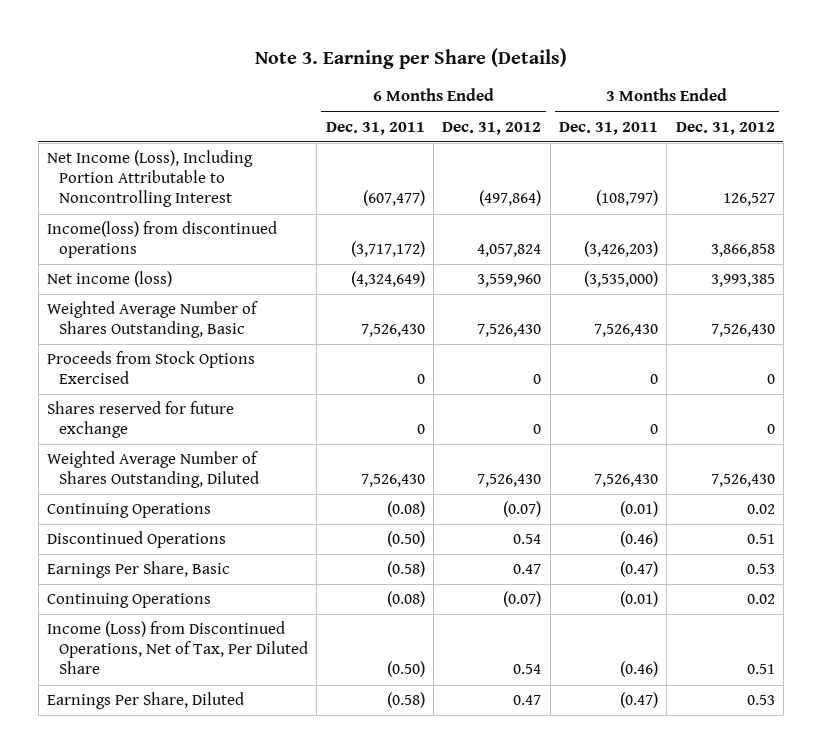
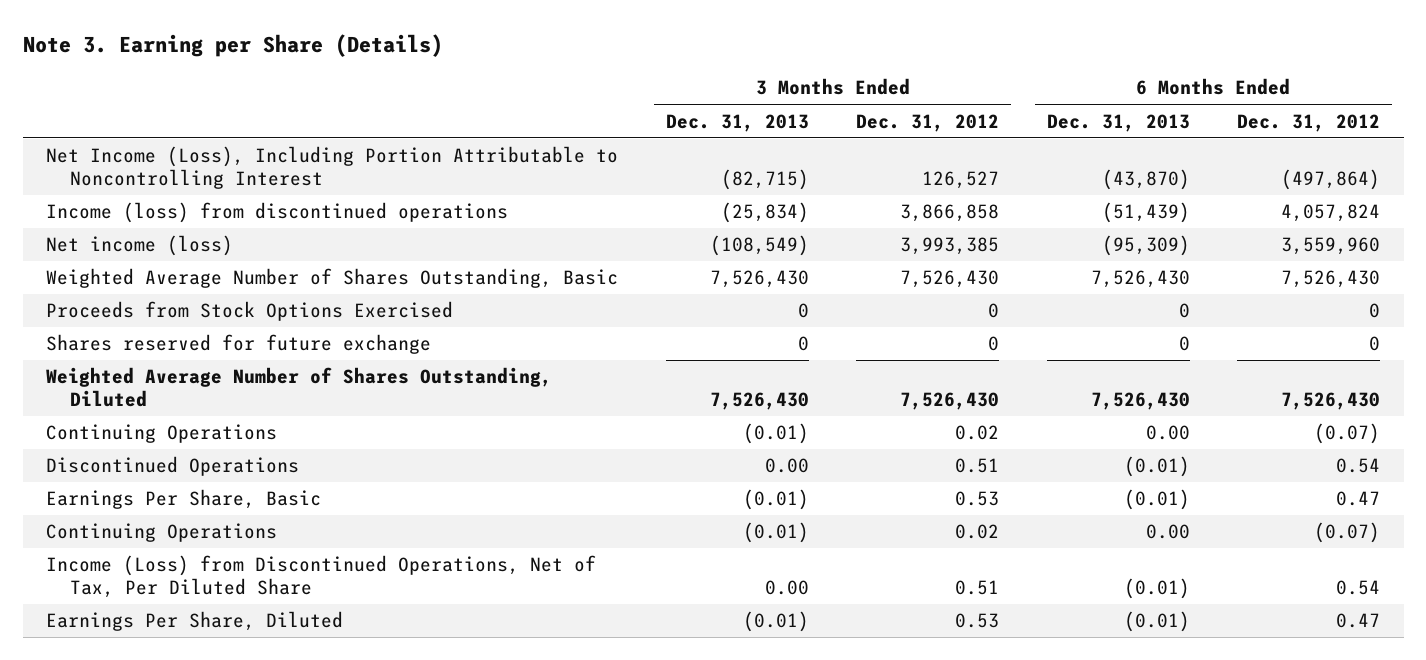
[325,121,425,135] Dec. 31, 2011 -> none
[558,121,658,135] Dec. 31, 2011 -> none
none -> [665,113,809,132] Dec. 31, 2013
none -> [1046,113,1190,132] Dec. 31, 2013
[46,221,277,259] Income(loss) from discontinued operations -> [46,202,509,224] Income (loss) from discontinued operations

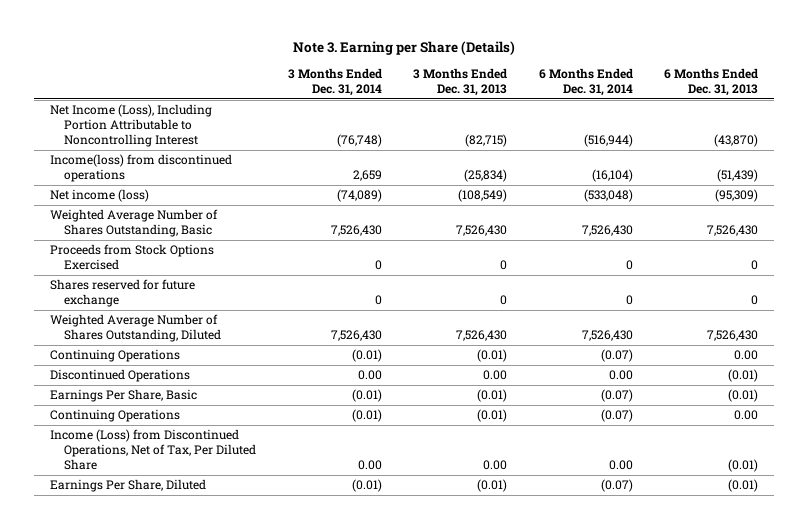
[856,113,1000,132] Dec. 31, 2012 -> none
[1236,113,1380,132] Dec. 31, 2012 -> none
none -> [287,68,382,96] 3 Months Ended Dec. 31, 2014
none -> [538,68,633,96] 6 Months Ended Dec. 31, 2014
[46,202,509,224] Income (loss) from discontinued operations -> [49,154,232,183] Income(loss) from discontinued operations

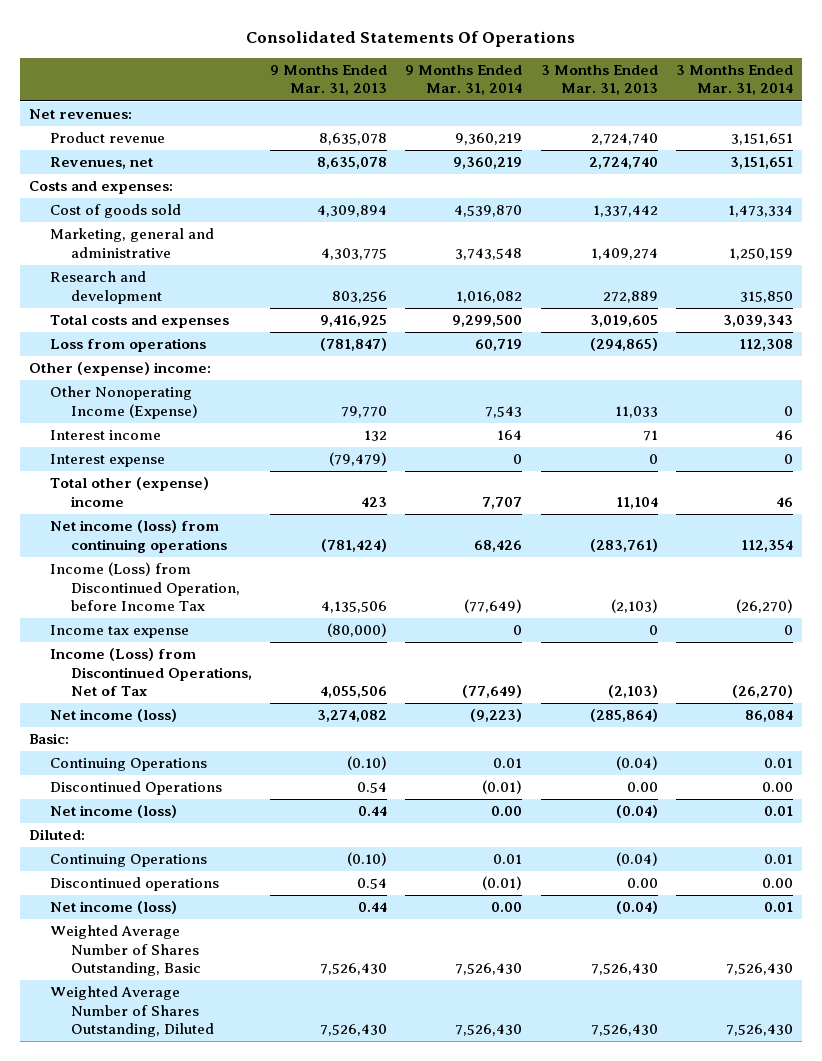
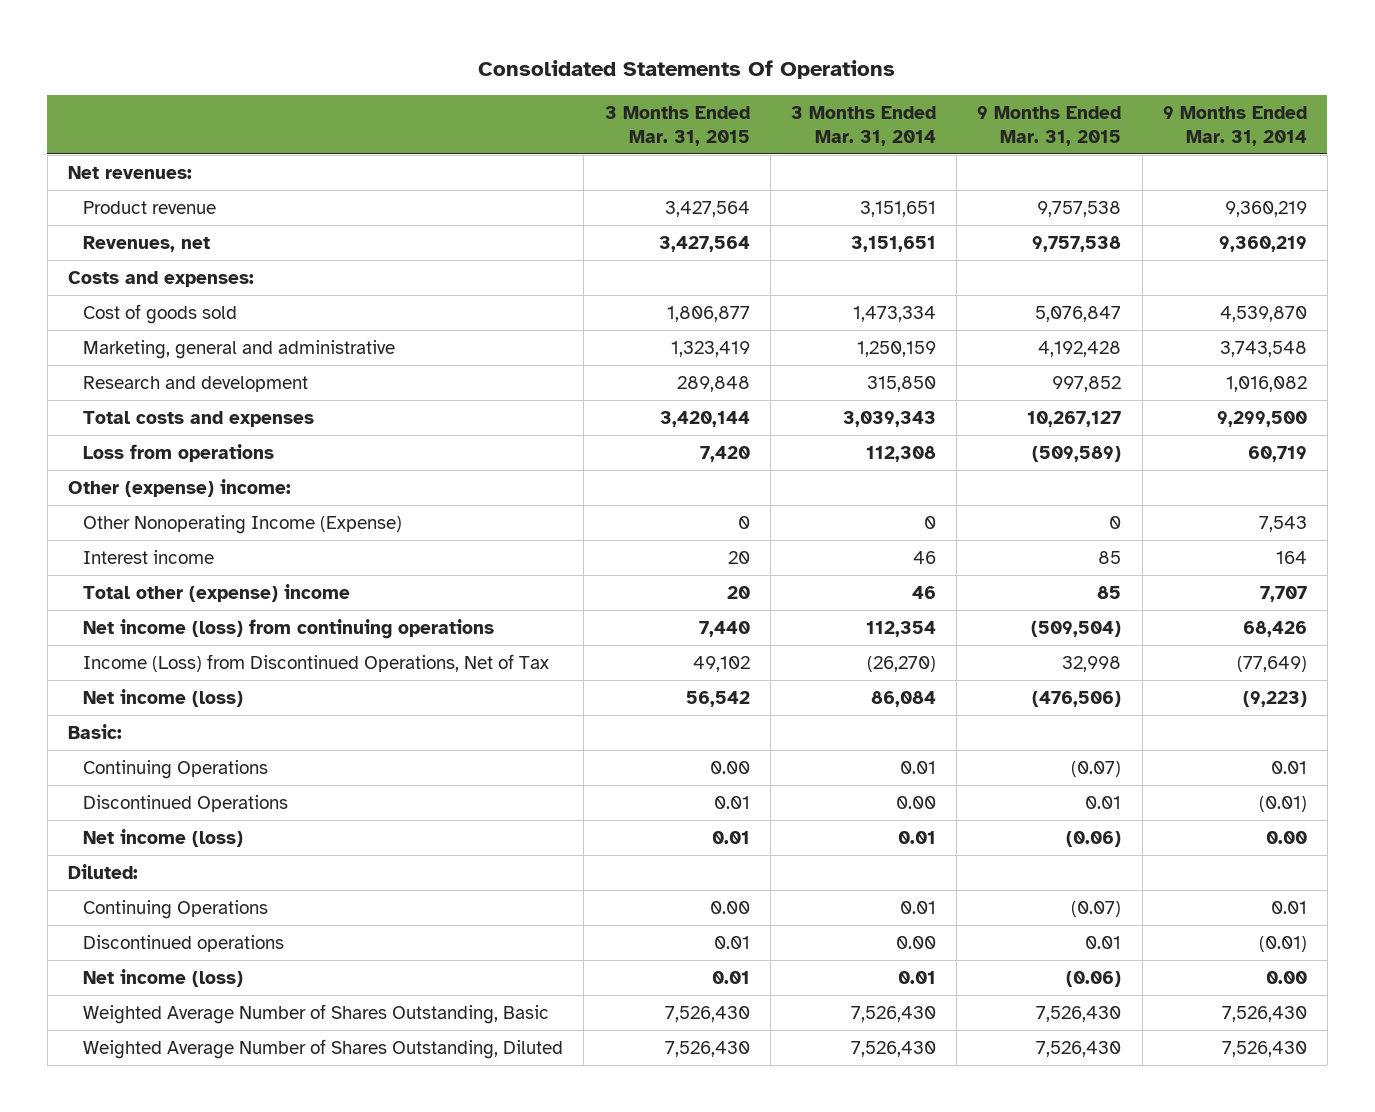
[269,65,387,96] 9 Months Ended Mar. 31, 2013 -> none
[540,65,658,96] 3 Months Ended Mar. 31, 2013 -> none
none -> [604,105,750,146] 3 Months Ended Mar. 31, 2015
none -> [977,105,1122,146] 9 Months Ended Mar. 31, 2015
[49,454,165,468] Interest expense -> none
[49,562,240,611] Income (Loss) from Discontinued Operation, before Income Tax -> none
[49,625,189,639] Income tax expense -> none

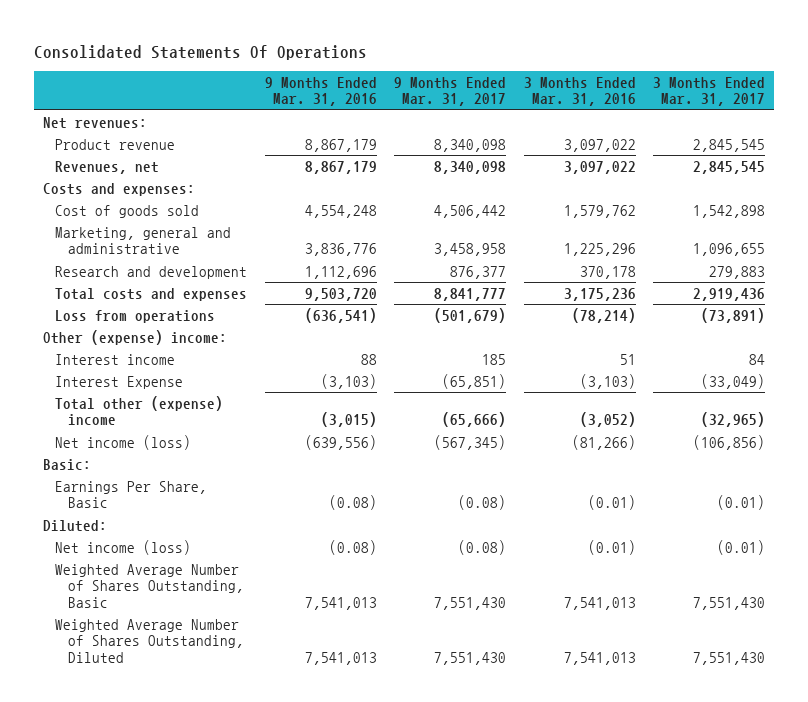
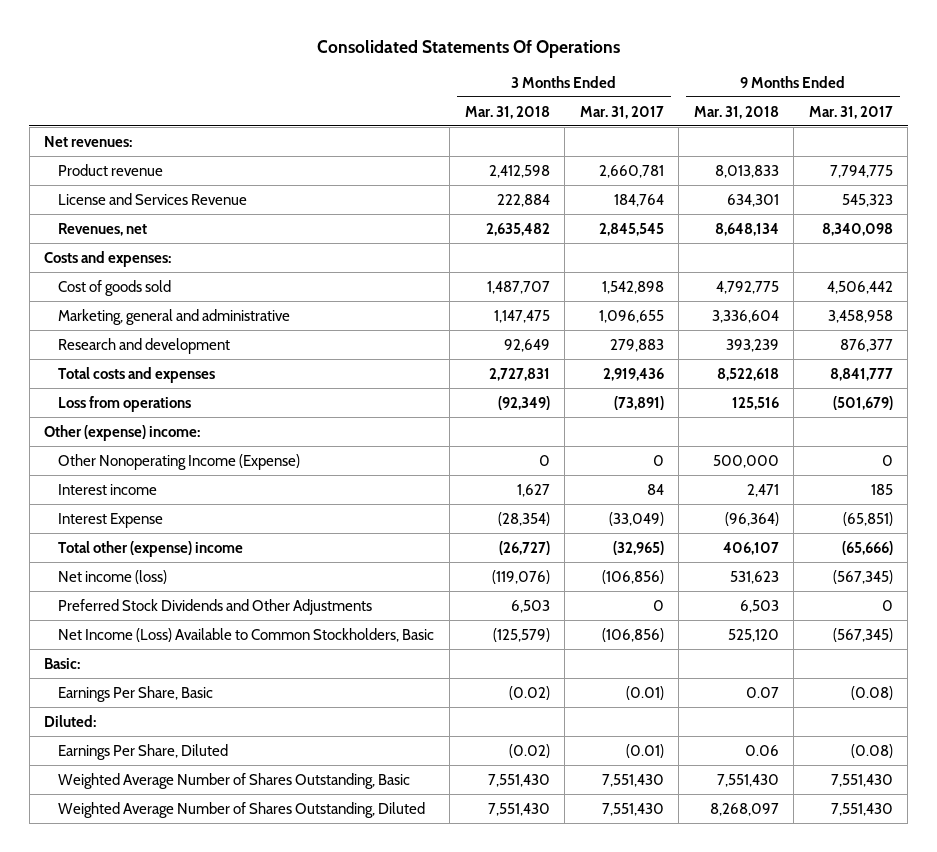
[264,76,377,107] 9 Months Ended Mar. 31, 2016 -> none
[523,76,636,107] 3 Months Ended Mar. 31, 2016 -> none
none -> [464,105,550,119] Mar. 31, 2018
none -> [693,105,779,119] Mar. 31, 2018
[434,138,507,152] 8,340,098 -> [829,164,893,178] 7,794,775
[692,138,765,152] 2,845,545 -> [598,164,664,178] 2,660,781
none -> [58,192,248,205] License and Services Revenue
none -> [58,453,301,470] Other Nonoperating Income (Expense)
none -> [58,598,373,615] Preferred Stock Dividends and Other Adjustments
none -> [58,627,435,642] Net Income (Loss) Available to Common Stockholders, Basic
[55,539,192,555] Net income (loss) -> [58,743,229,760] Earnings Per Share, Diluted

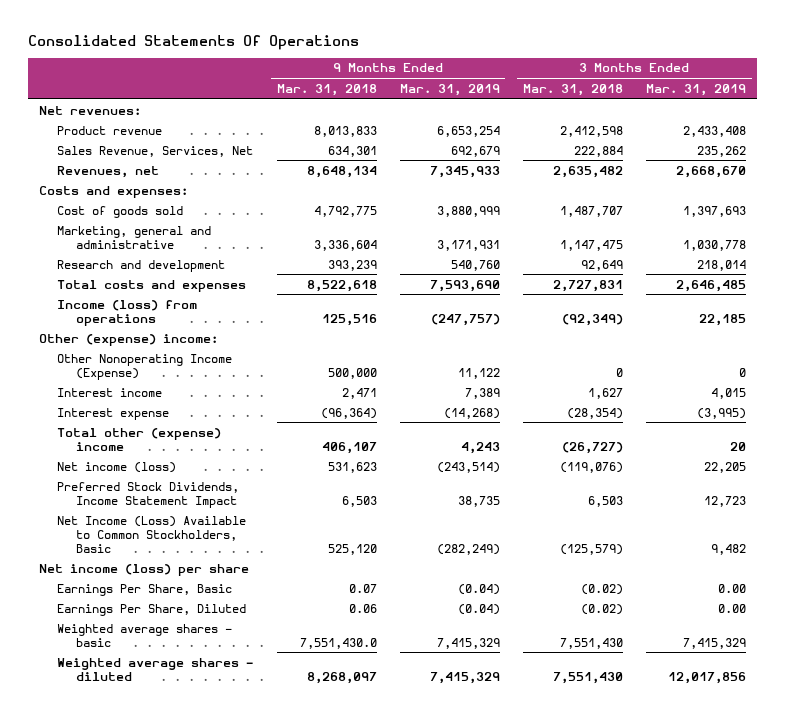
[579,105,664,119] Mar. 31, 2017 -> none
[808,105,893,119] Mar. 31, 2017 -> none
none -> [399,83,500,96] Mar. 31, 2019
none -> [645,83,746,96] Mar. 31, 2019
[58,192,248,205] License and Services Revenue -> [57,145,254,157] Sales Revenue, Services, Net
[58,395,192,412] Loss from operations -> [57,299,198,326] Income (loss) from operations
[58,512,164,528] Interest Expense -> [57,407,170,420] Interest expense
[58,598,373,615] Preferred Stock Dividends and Other Adjustments -> [57,481,240,508] Preferred Stock Dividends, Income Statement Impact
[44,657,81,669] Basic: -> none
none -> [39,563,250,576] Net income (loss) per share
[44,714,97,727] Diluted: -> none
[58,772,411,789] Weighted Average Number of Shares Outstanding, Basic -> [57,623,233,647] Weighted average shares - basic
[716,773,779,787] 7,551,430 -> [299,637,377,649] 7,551,430.0
[58,801,426,818] Weighted Average Number of Shares Outstanding, Diluted -> [57,657,254,681] Weighted average shares - diluted

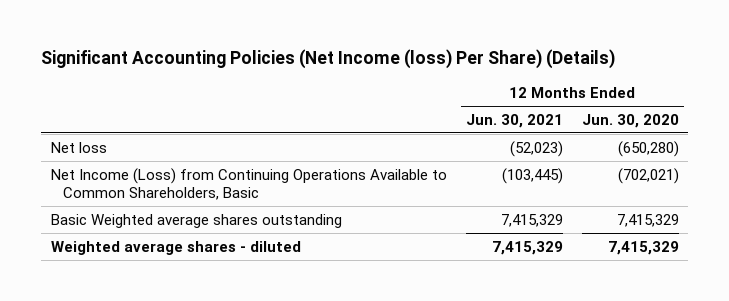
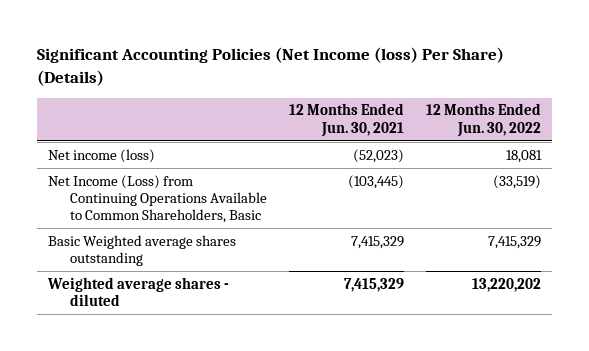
[581,113,679,128] Jun. 30, 2020 -> none
none -> [426,103,542,137] 12 Months Ended Jun. 30, 2022
[50,141,107,153] Net loss -> [48,148,156,163] Net income (loss)

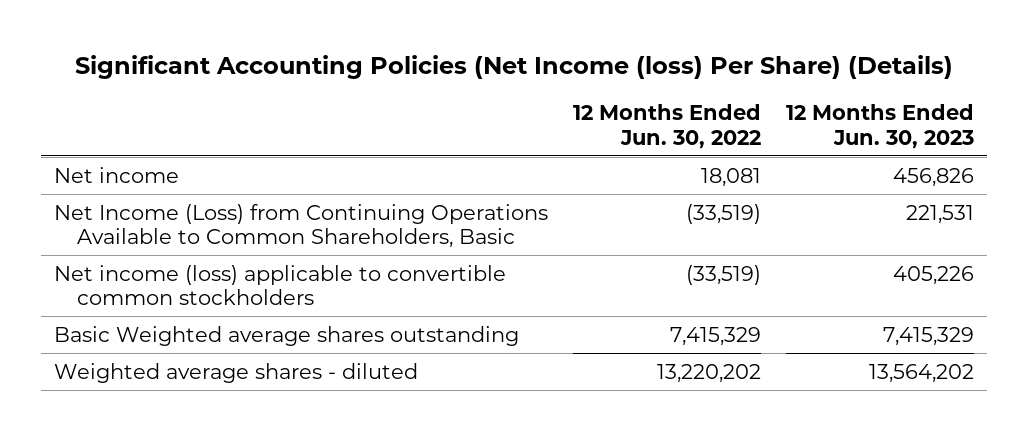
[289,103,405,137] 12 Months Ended Jun. 30, 2021 -> none
none -> [786,104,975,149] 12 Months Ended Jun. 30, 2023
[48,148,156,163] Net income (loss) -> [53,166,179,183] Net income
none -> [53,264,506,306] Net income (loss) applicable to convertible common stockholders

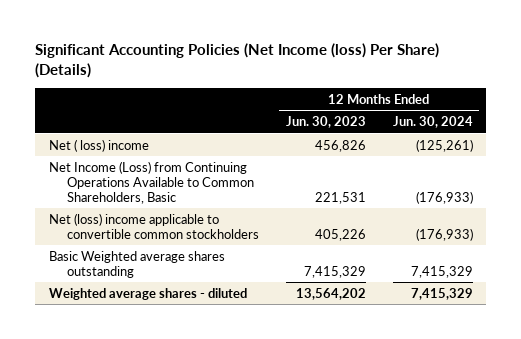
[572,104,761,149] 12 Months Ended Jun. 30, 2022 -> none
none -> [392,116,473,129] Jun. 30, 2024
[53,166,179,183] Net income -> [48,138,149,152] Net ( loss) income
[53,264,506,306] Net income (loss) applicable to convertible common stockholders -> [48,212,259,239] Net (loss) income applicable to convertible common stockholders

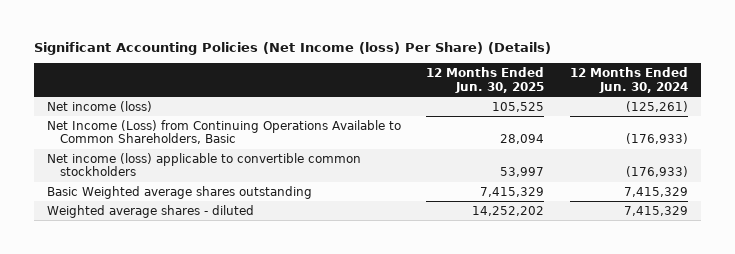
[285,116,366,129] Jun. 30, 2023 -> none
none -> [426,67,545,93] 12 Months Ended Jun. 30, 2025
[48,138,149,152] Net ( loss) income -> [46,100,152,112] Net income (loss)
[48,212,259,239] Net (loss) income applicable to convertible common stockholders -> [46,152,361,177] Net income (loss) applicable to convertible common stockholders

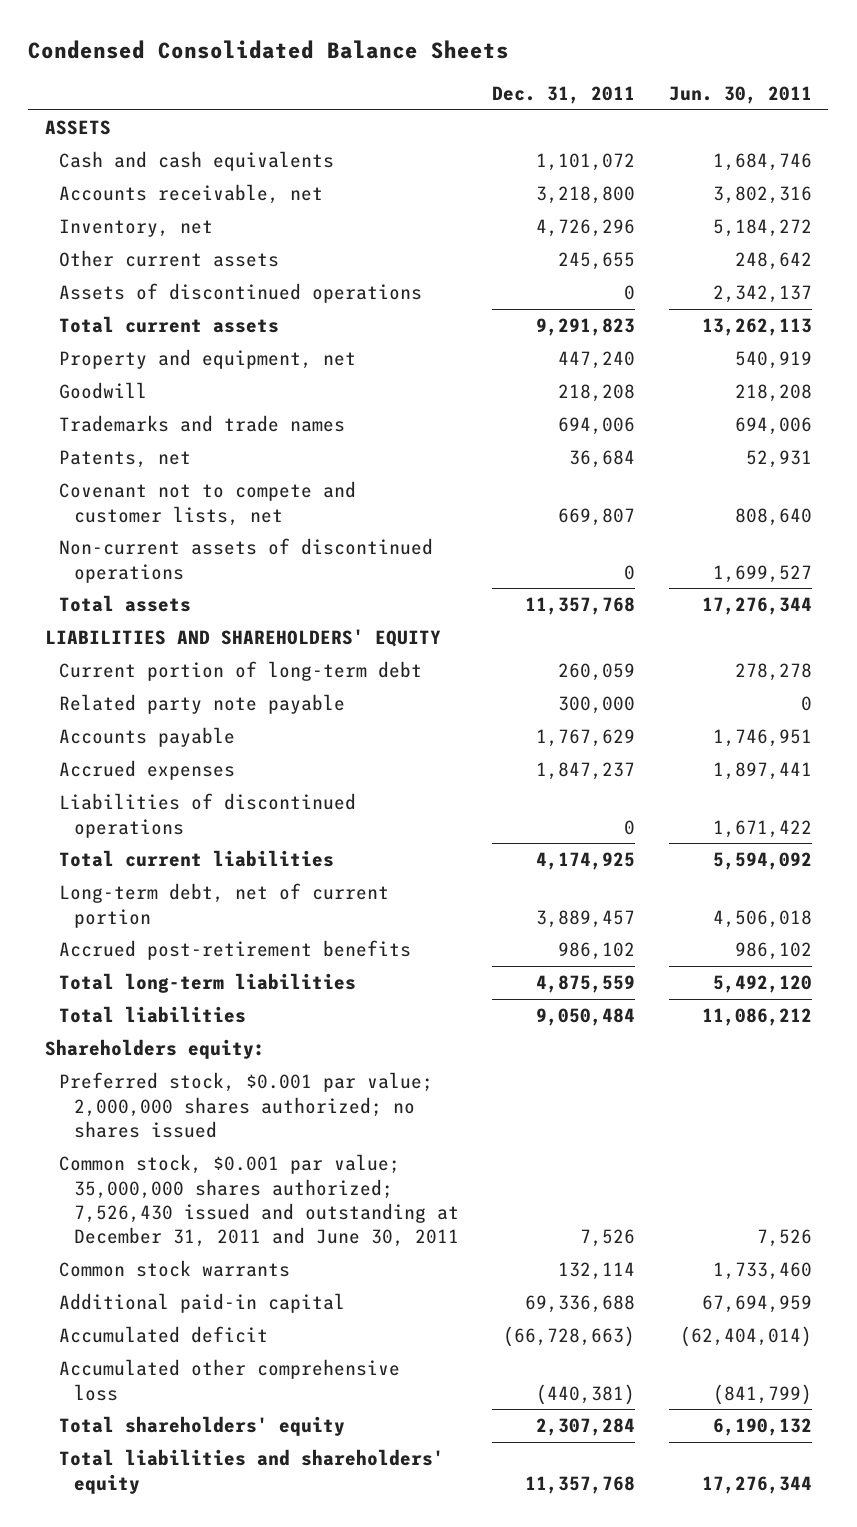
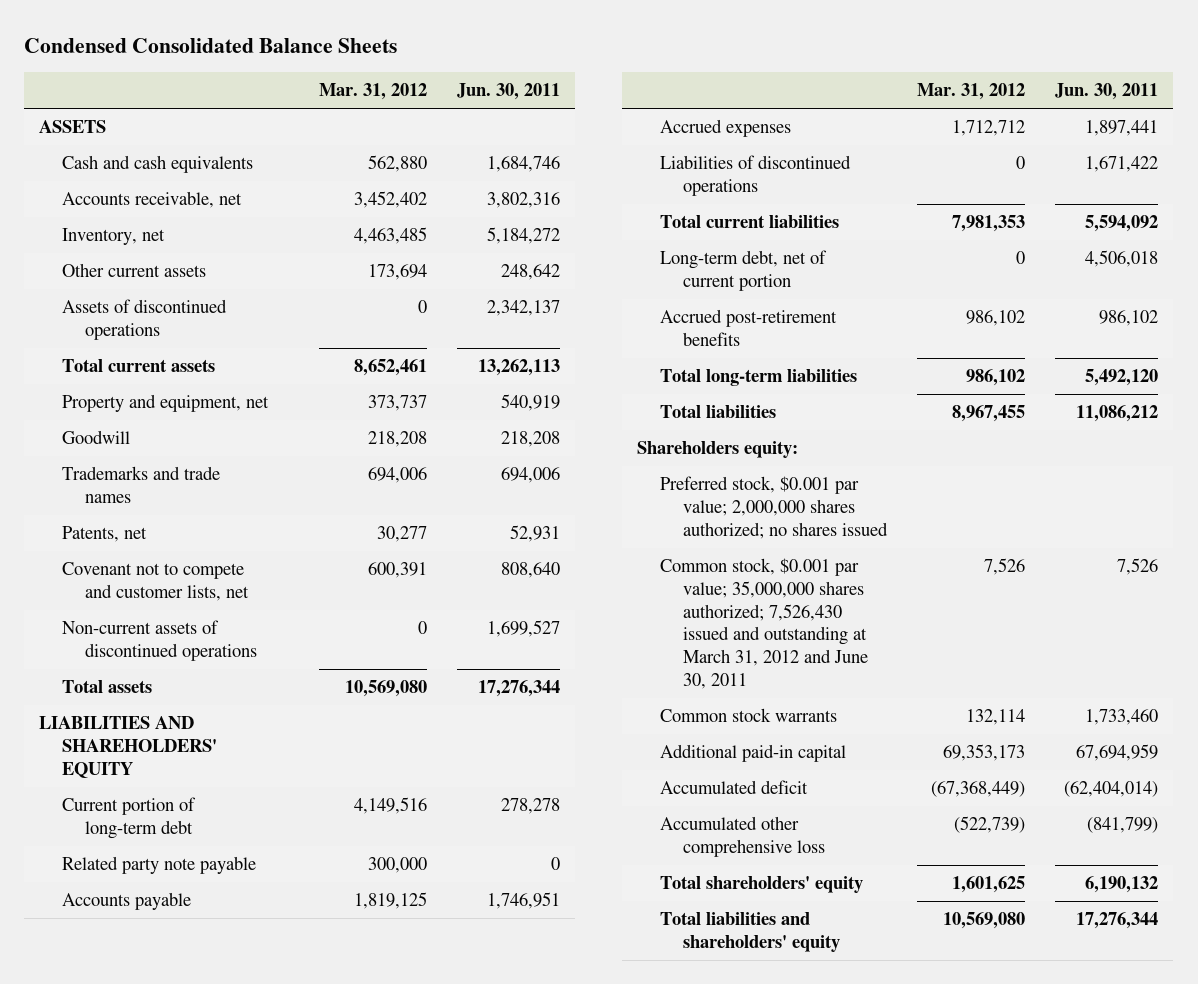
[492,85,636,104] Dec. 31, 2011 -> none
none -> [319,83,428,101] Mar. 31, 2012
[59,1154,459,1248] Common stock, $0.001 par value; 35,000,000 shares authorized; 7,526,430 issued and outstanding at December 31, 2011 and June 30, 2011 -> [660,558,869,689] Common stock, $0.001 par value; 35,000,000 shares authorized; 7,526,430 issued and outstanding at March 31, 2012 and June 30, 2011

